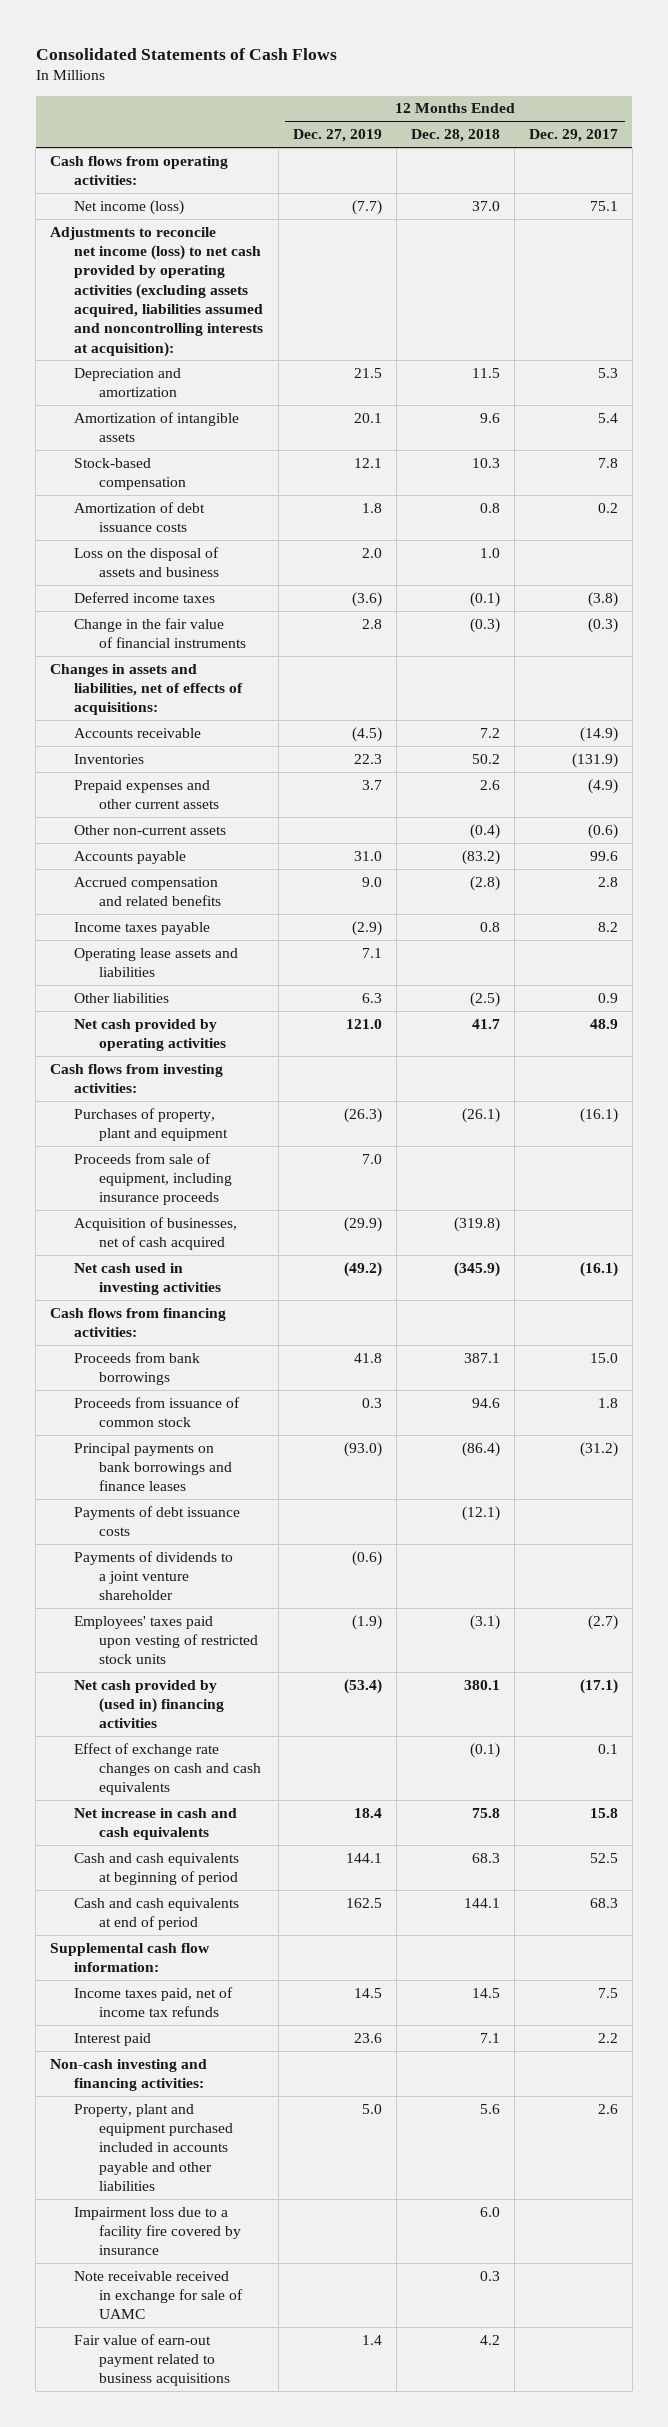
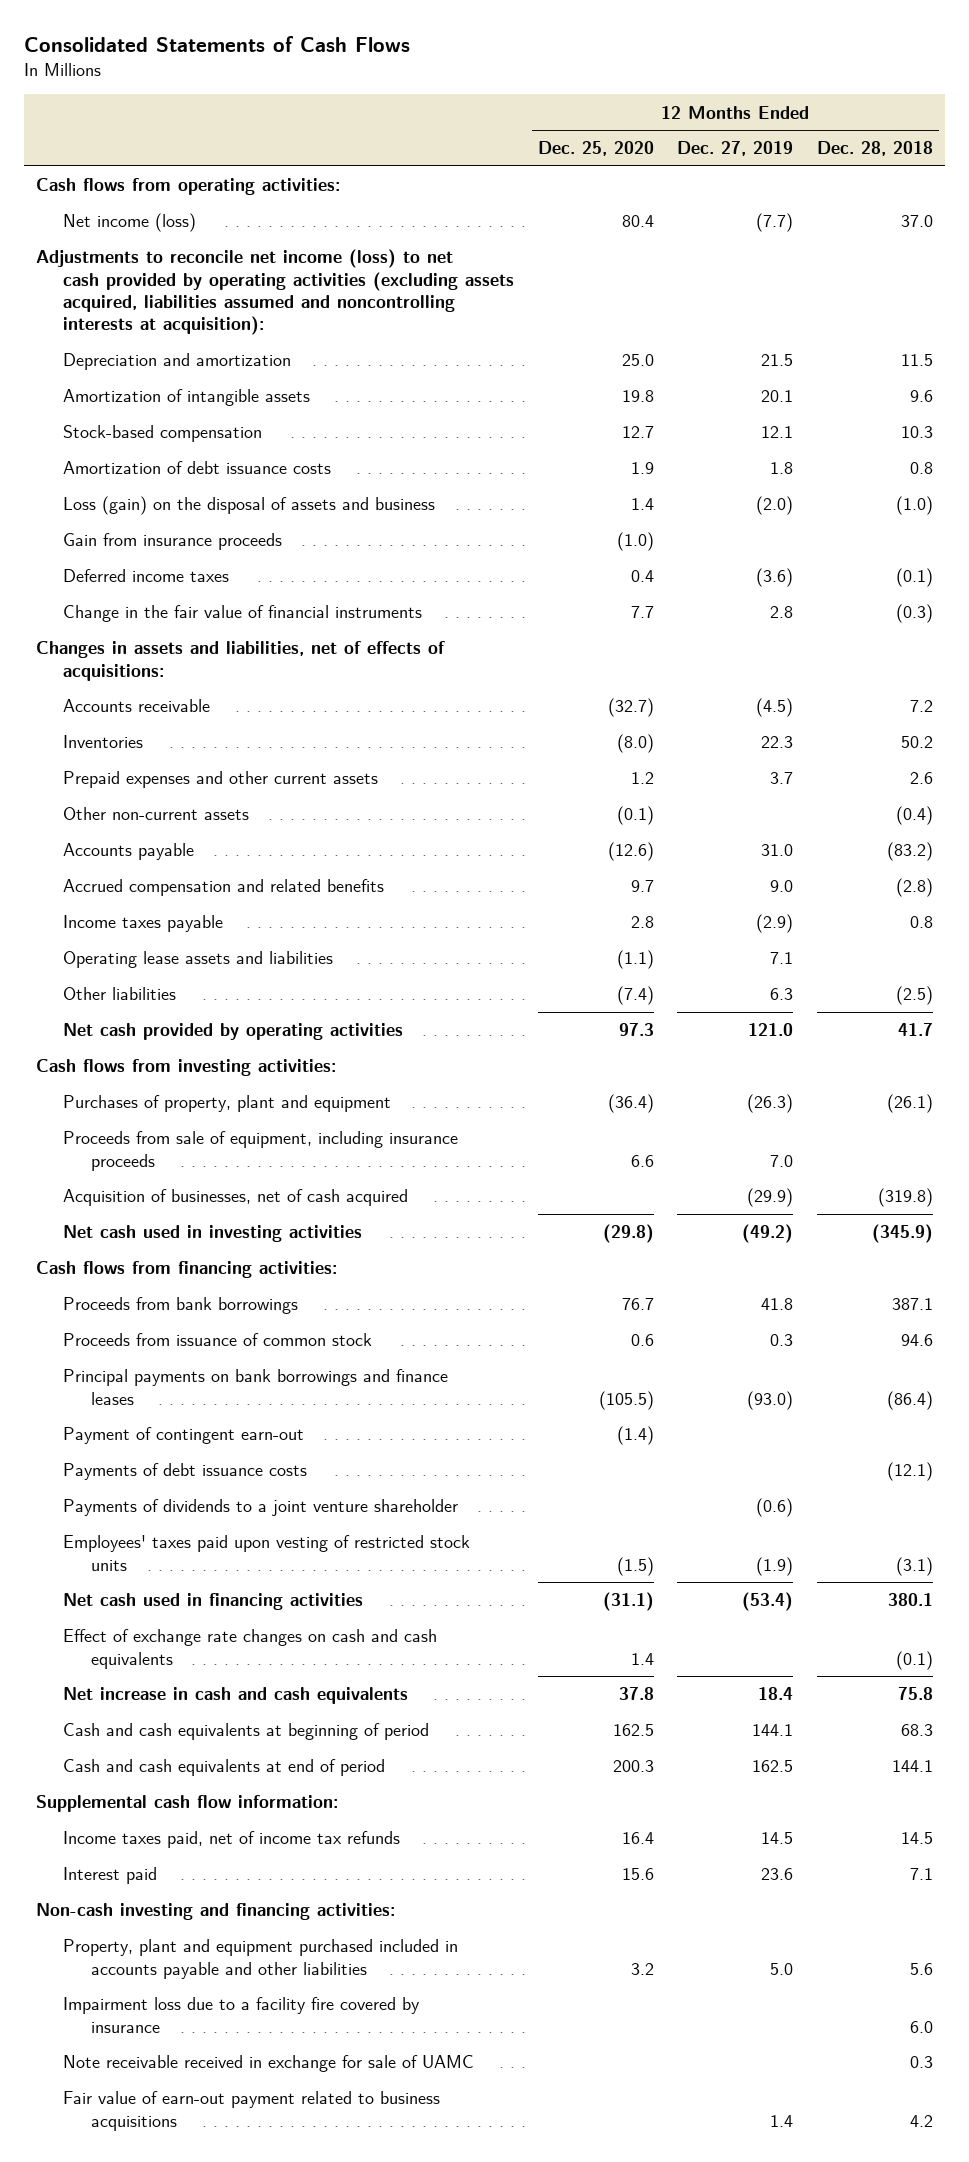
[528,129,618,143] Dec. 29, 2017 -> none
none -> [537,141,654,157] Dec. 25, 2020
[74,546,220,578] Loss on the disposal of assets and business -> [63,496,436,516] Loss (gain) on the disposal of assets and business
[361,547,382,558] 2.0 -> [756,496,794,516] (2.0)
[479,547,500,558] 1.0 -> [896,496,934,516] (1.0)
none -> [63,533,283,551] Gain from insurance proceeds
none -> [63,1427,305,1445] Payment of contingent earn-out
[74,1679,224,1729] Net cash provided by (used in) financing activities -> [63,1593,364,1611] Net cash used in financing activities

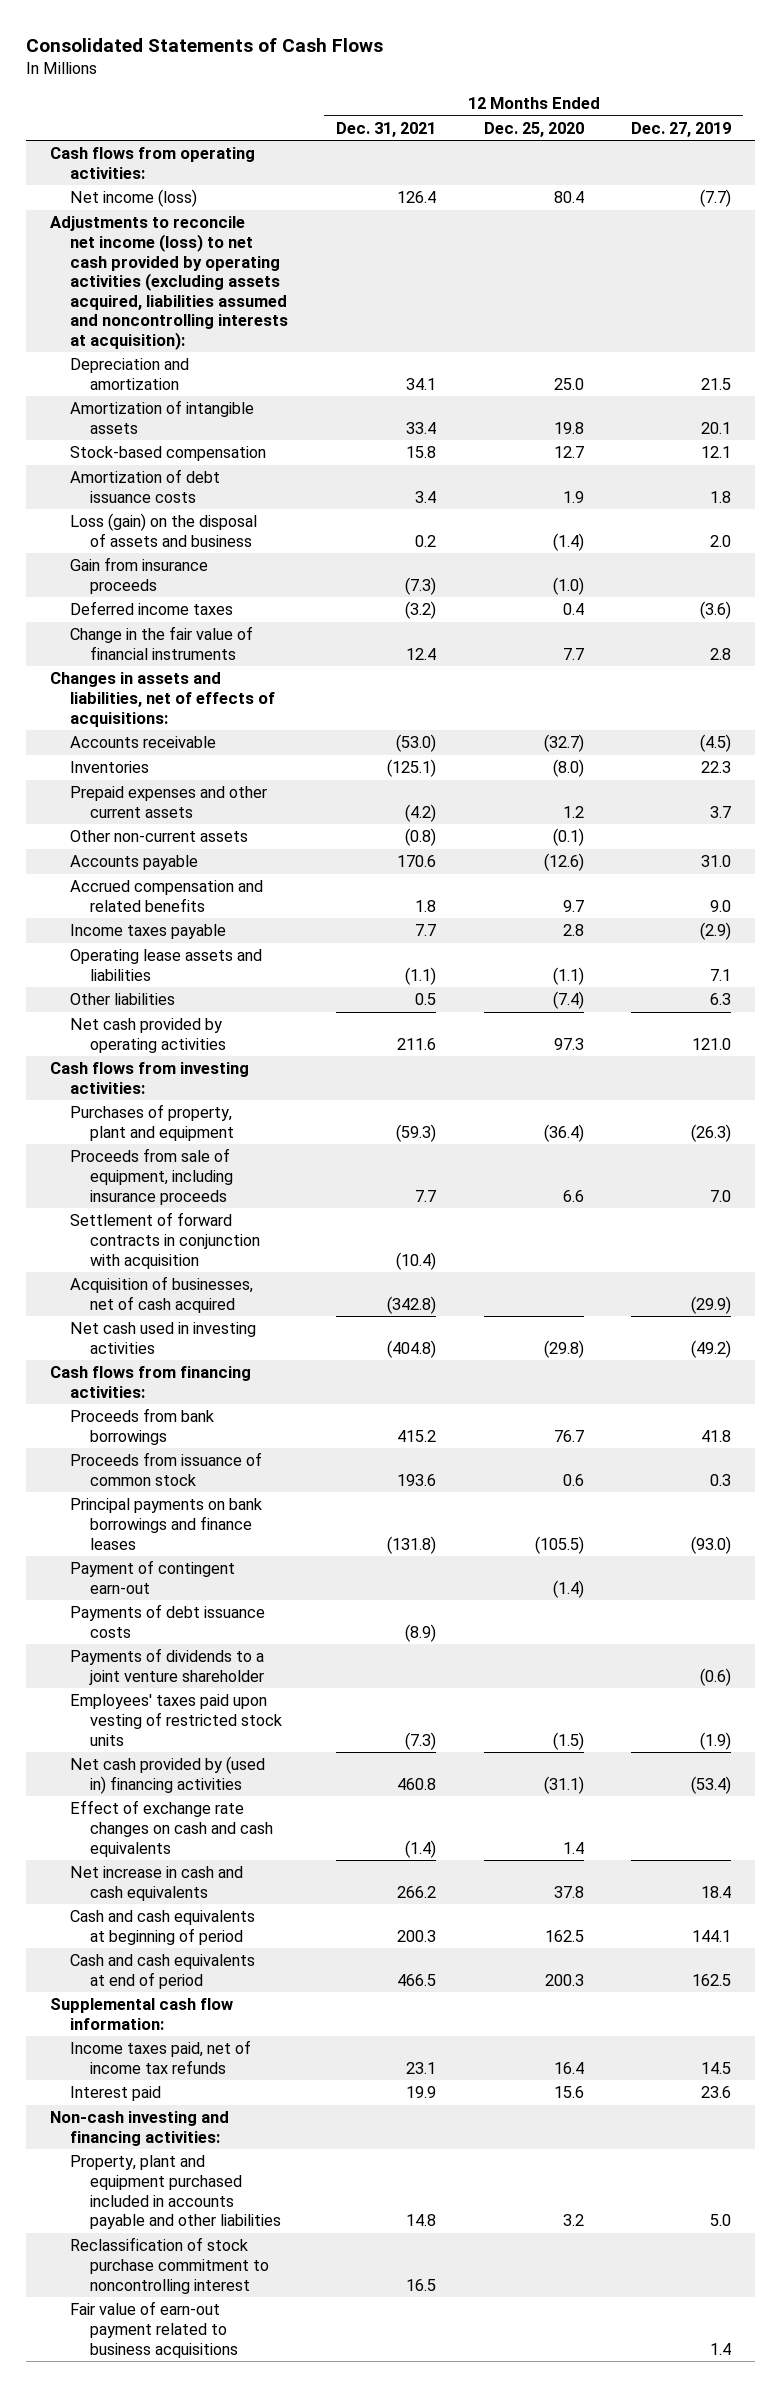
[817,141,934,157] Dec. 28, 2018 -> none
none -> [335,121,436,137] Dec. 31, 2021
[630,498,654,511] 1.4 -> [552,532,584,551] (1.4)
[756,496,794,516] (2.0) -> [710,534,732,547] 2.0
none -> [69,1212,260,1269] Settlement of forward contracts in conjunction with acquisition
[63,1593,364,1611] Net cash used in financing activities -> [69,1756,265,1794] Net cash provided by (used in) financing activities
[63,1997,421,2033] Impairment loss due to a facility fire covered by insurance -> none
[63,2055,475,2073] Note receivable received in exchange for sale of UAMC -> none
none -> [69,2237,269,2294] Reclassification of stock purchase commitment to noncontrolling interest

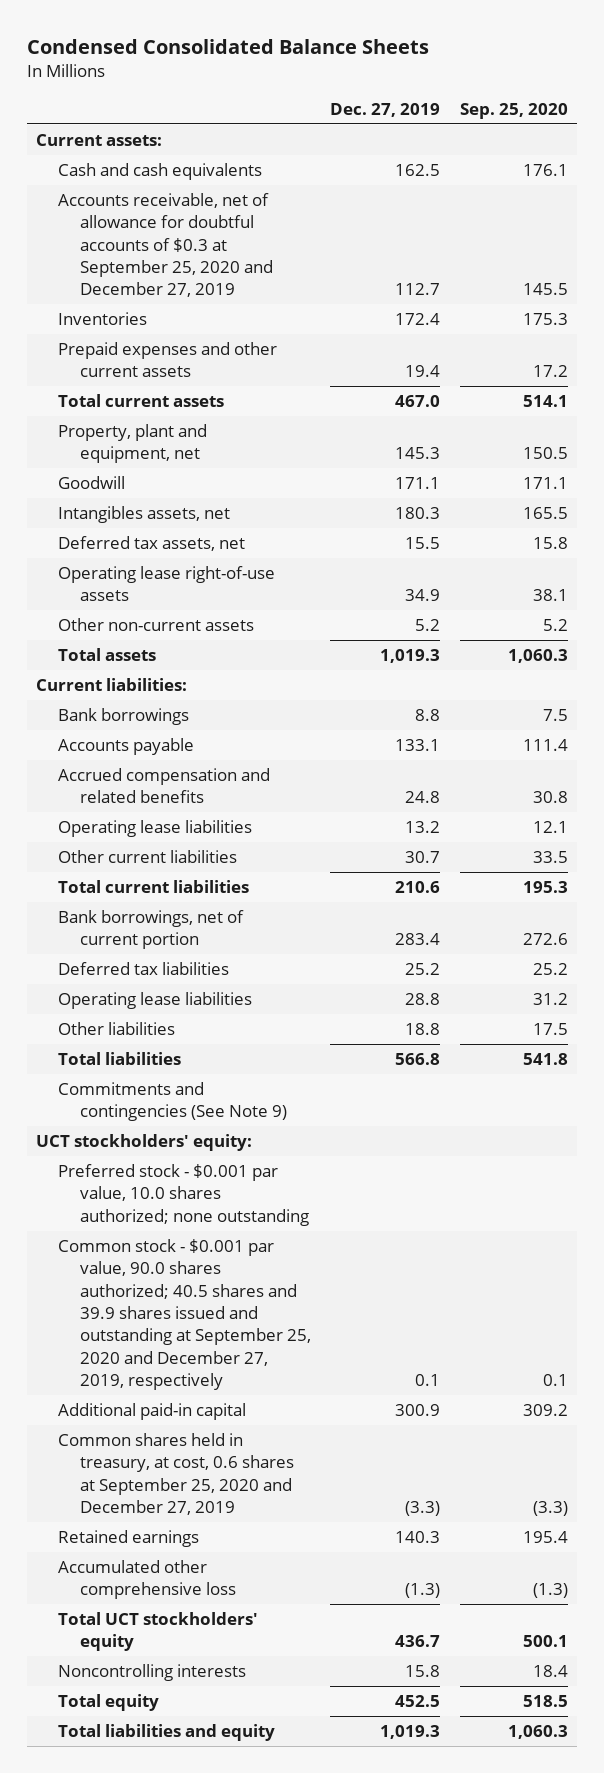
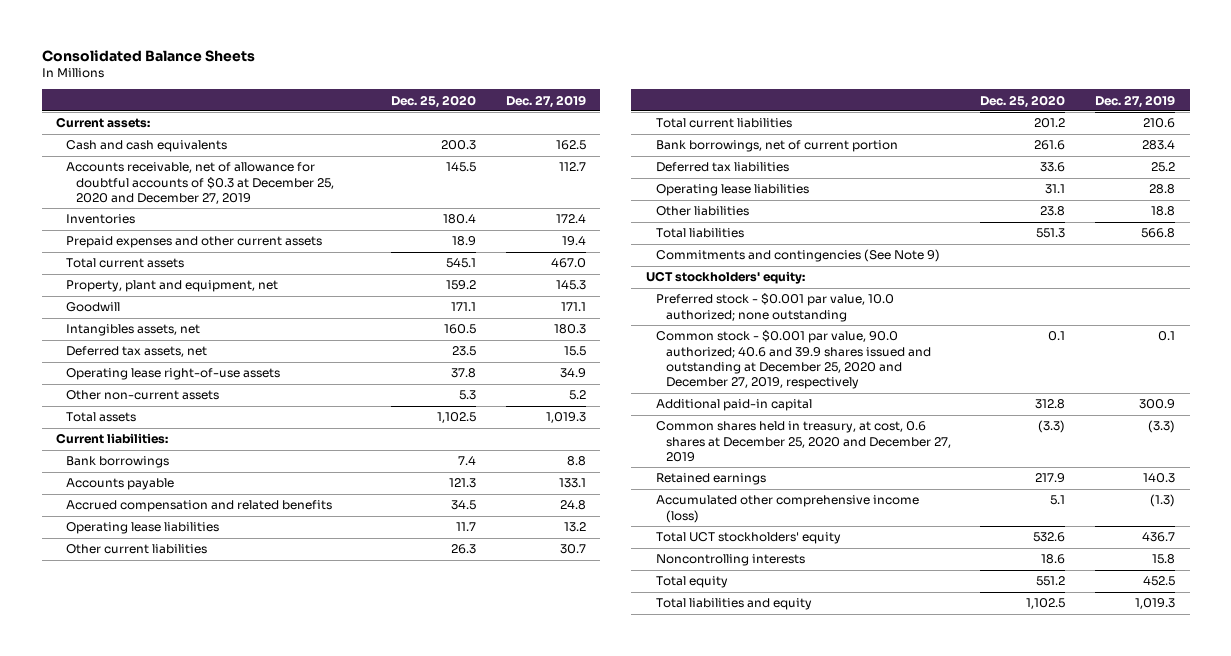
[26,38,429,54] Condensed Consolidated Balance Sheets -> [41,49,255,62] Consolidated Balance Sheets
[459,103,568,120] Sep. 25, 2020 -> none
none -> [391,94,477,108] Dec. 25, 2020
[58,193,274,298] Accounts receivable, net of allowance for doubtful accounts of $0.3 at September 25, 2020 and December 27, 2019 -> [66,162,335,204] Accounts receivable, net of allowance for doubtful accounts of $0.3 at December 25, 2020 and December 27, 2019
[58,1164,310,1226] Preferred stock - $0.001 par value, 10.0 shares authorized; none outstanding -> [655,293,894,322] Preferred stock - $0.001 par value, 10.0 authorized; none outstanding
[58,1239,312,1390] Common stock - $0.001 par value, 90.0 shares authorized; 40.5 shares and 39.9 shares issued and outstanding at September 25, 2020 and December 27, 2019, respectively -> [655,330,931,390] Common stock - $0.001 par value, 90.0 authorized; 40.6 and 39.9 shares issued and outstanding at December 25, 2020 and December 27, 2019, respectively
[58,1433,295,1516] Common shares held in treasury, at cost, 0.6 shares at September 25, 2020 and December 27, 2019 -> [655,421,951,462] Common shares held in treasury, at cost, 0.6 shares at December 25, 2020 and December 27, 2019
[58,1560,237,1600] Accumulated other comprehensive loss -> [655,495,919,523] Accumulated other comprehensive income (loss)

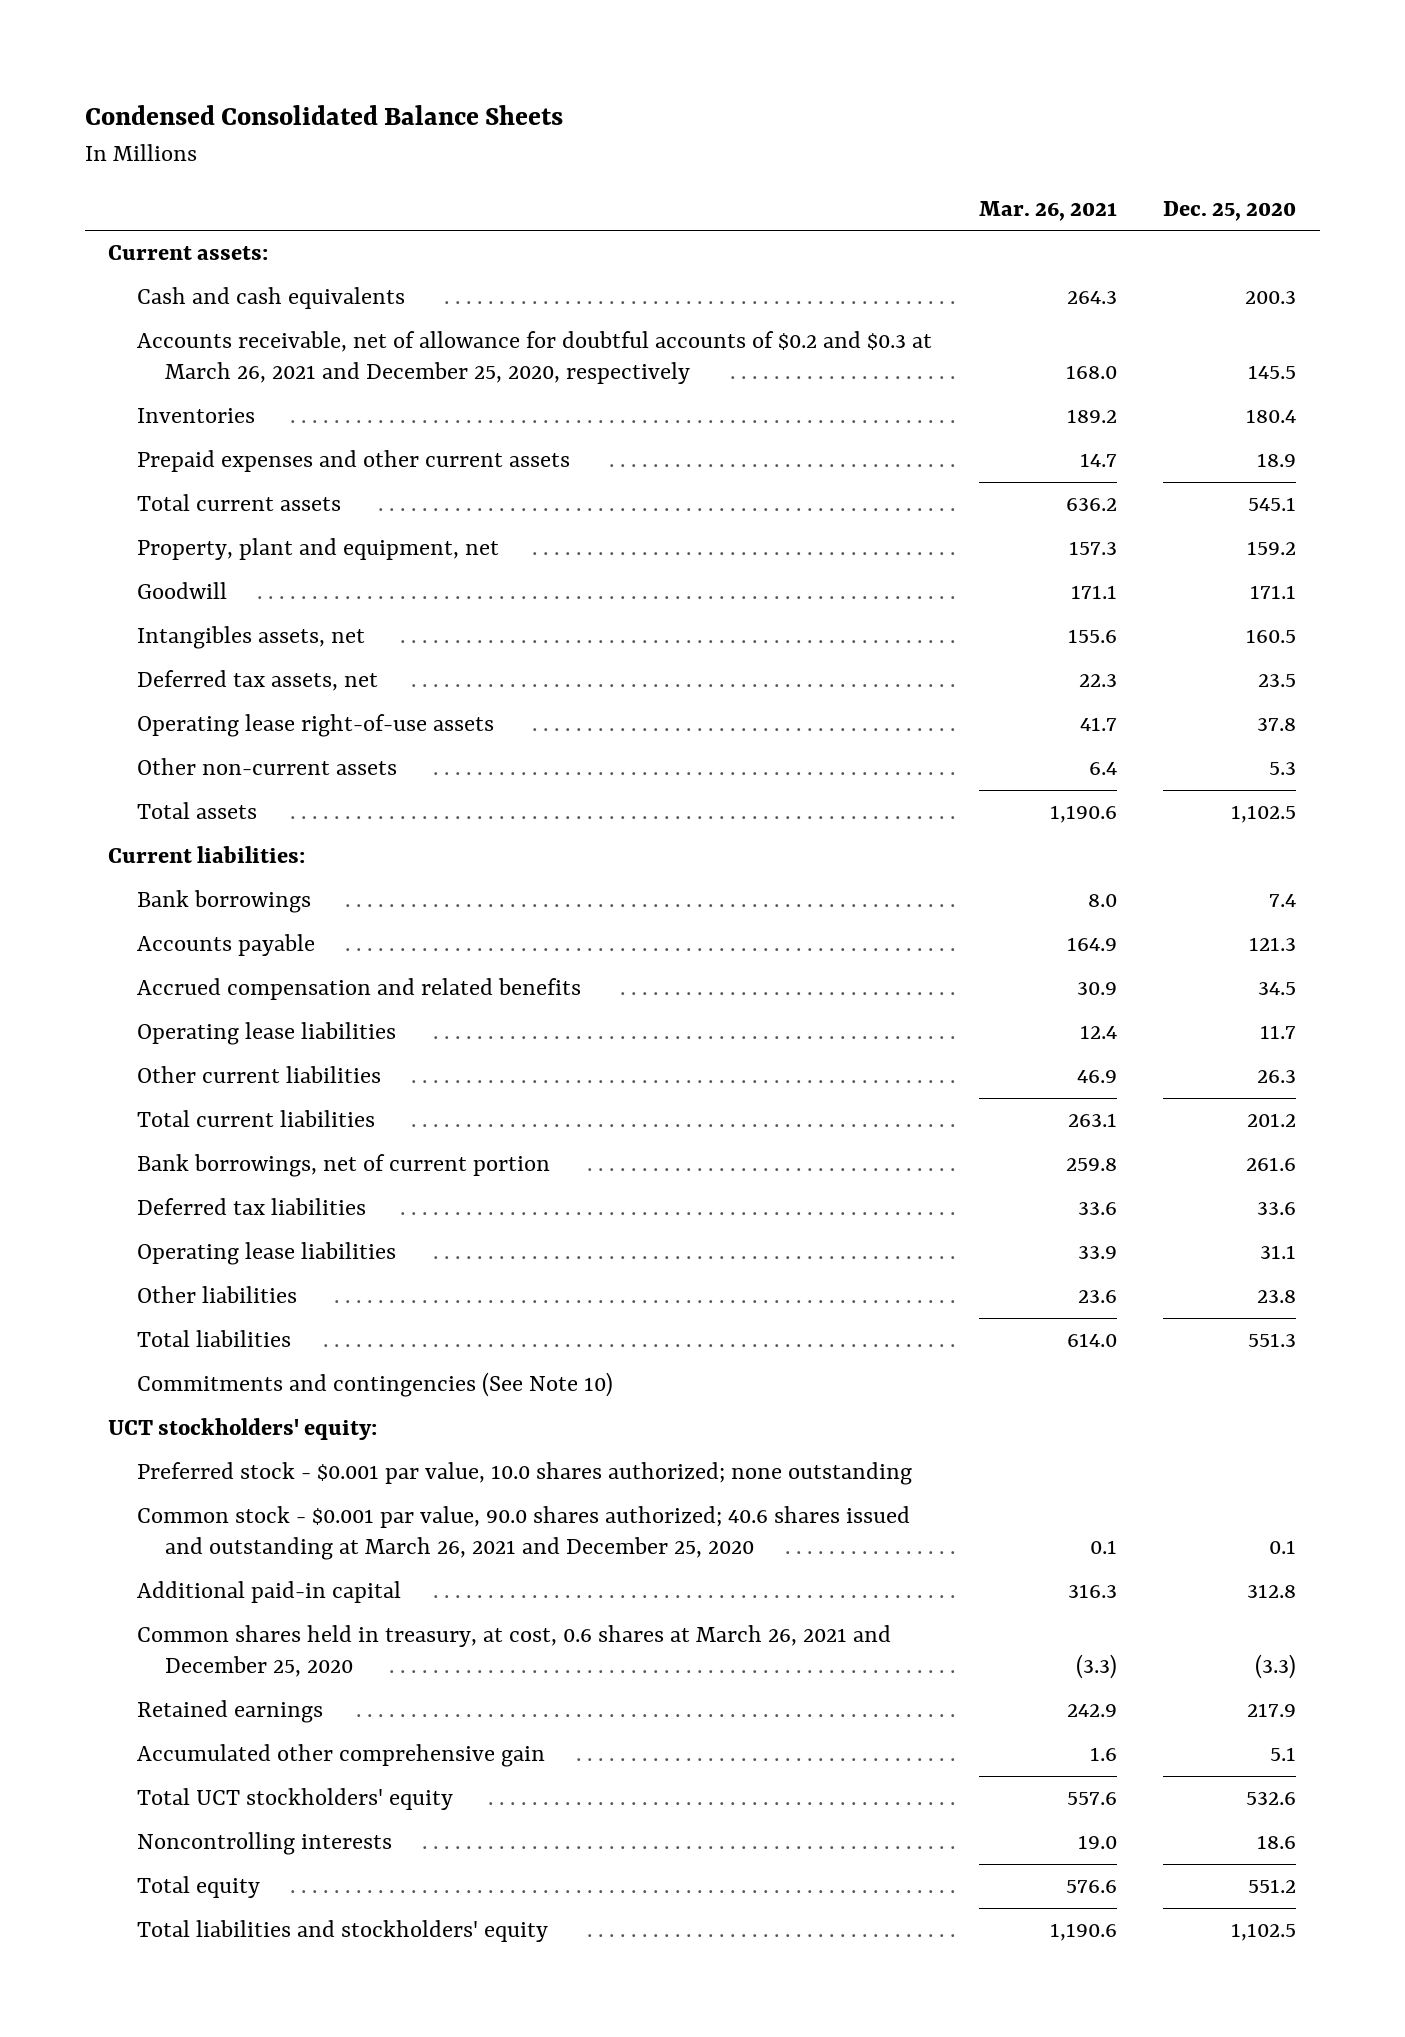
[41,49,255,62] Consolidated Balance Sheets -> [84,105,563,126] Condensed Consolidated Balance Sheets
[505,94,586,108] Dec. 27, 2019 -> none
none -> [978,201,1117,222] Mar. 26, 2021
[66,162,335,204] Accounts receivable, net of allowance for doubtful accounts of $0.3 at December 25, 2020 and December 27, 2019 -> [136,331,932,385] Accounts receivable, net of allowance for doubtful accounts of $0.2 and $0.3 at March 26, 2021 and December 25, 2020, respectively
[655,249,940,263] Commitments and contingencies (See Note 9) -> [136,1372,613,1398] Commitments and contingencies (See Note 10)
[655,293,894,322] Preferred stock - $0.001 par value, 10.0 authorized; none outstanding -> [136,1462,912,1486] Preferred stock - $0.001 par value, 10.0 shares authorized; none outstanding
[655,330,931,390] Common stock - $0.001 par value, 90.0 authorized; 40.6 and 39.9 shares issued and outstanding at December 25, 2020 and December 27, 2019, respectively -> [136,1506,910,1561] Common stock - $0.001 par value, 90.0 shares authorized; 40.6 shares issued and outstanding at March 26, 2021 and December 25, 2020
[655,421,951,462] Common shares held in treasury, at cost, 0.6 shares at December 25, 2020 and December 27, 2019 -> [136,1625,891,1678] Common shares held in treasury, at cost, 0.6 shares at March 26, 2021 and December 25, 2020
[655,495,919,523] Accumulated other comprehensive income (loss) -> [136,1744,545,1768] Accumulated other comprehensive gain
[655,598,812,611] Total liabilities and equity -> [136,1920,548,1943] Total liabilities and stockholders' equity

